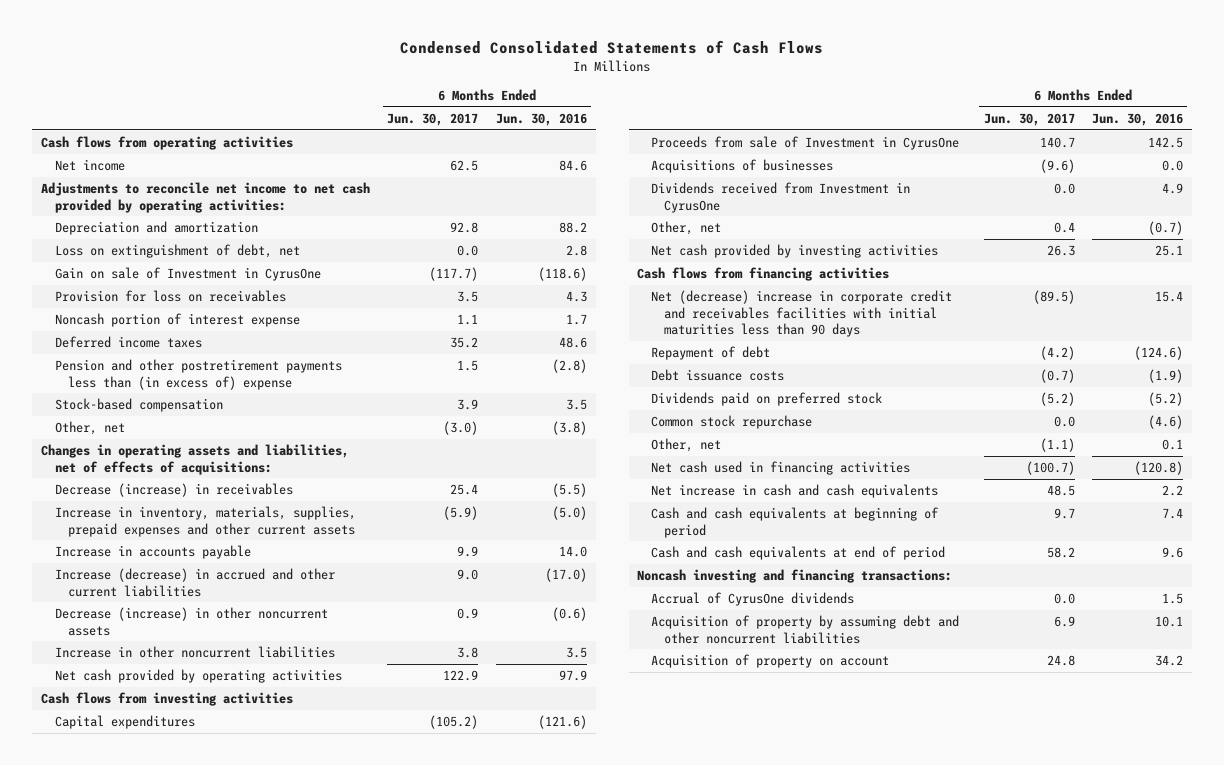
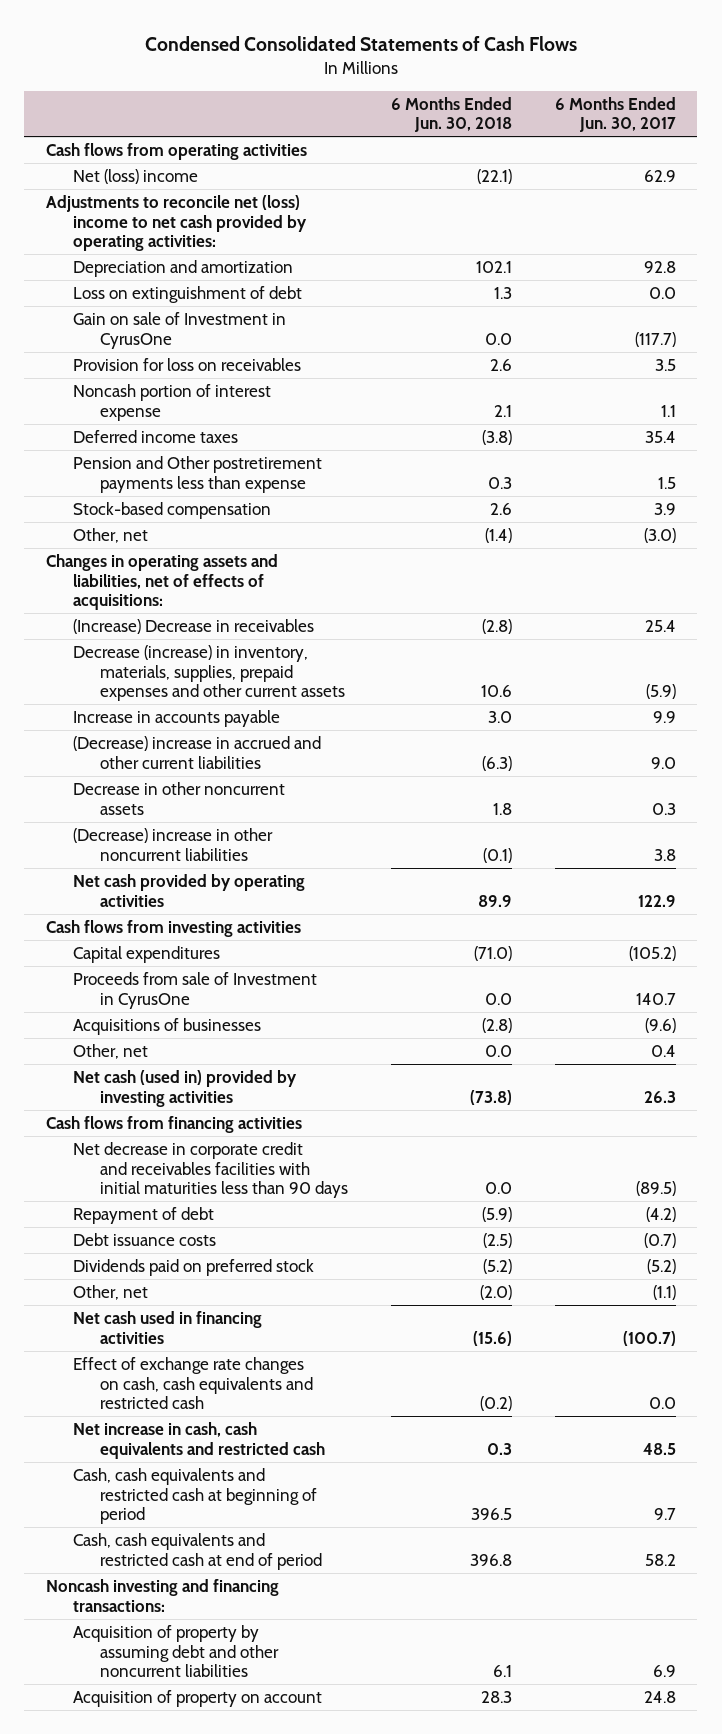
[495,112,587,126] Jun. 30, 2016 -> none
none -> [390,96,512,133] 6 Months Ended Jun. 30, 2018
[54,159,125,172] Net income -> [72,168,198,184] Net (loss) income
[450,160,479,172] 62.5 -> [643,169,676,182] 62.9
[41,182,371,213] Adjustments to reconcile net income to net cash provided by operating activities: -> [46,194,307,252] Adjustments to reconcile net (loss) income to net cash provided by operating activities:
[54,244,300,259] Loss on extinguishment of debt, net -> [72,285,302,303] Loss on extinguishment of debt
[450,337,479,349] 35.2 -> [644,430,676,443] 35.4
[54,359,342,390] Pension and other postretirement payments less than (in excess of) expense -> [72,455,322,493] Pension and Other postretirement payments less than expense
[54,483,293,498] Decrease (increase) in receivables -> [72,618,314,634] (Increase) Decrease in receivables
[54,506,356,537] Increase in inventory, materials, supplies, prepaid expenses and other current assets -> [72,644,345,702] Decrease (increase) in inventory, materials, supplies, prepaid expenses and other current assets
[54,568,335,597] Increase (decrease) in accrued and other current liabilities -> [72,735,321,769] (Decrease) increase in accrued and other current liabilities
[54,607,328,636] Decrease (increase) in other noncurrent assets -> [72,781,285,815] Decrease in other noncurrent assets
[457,608,479,620] 0.9 -> [651,802,676,815] 0.3
[54,646,335,659] Increase in other noncurrent liabilities -> [72,827,273,861] (Decrease) increase in other noncurrent liabilities
[650,182,910,213] Dividends received from Investment in CyrusOne -> none
[650,244,938,259] Net cash provided by investing activities -> [72,1069,297,1107] Net cash (used in) provided by investing activities
[650,290,952,338] Net (decrease) increase in corporate credit and receivables facilities with initial maturities less than 90 days -> [72,1141,348,1199] Net decrease in corporate credit and receivables facilities with initial maturities less than 90 days
[650,415,812,430] Common stock repurchase -> none
none -> [72,1356,313,1410] Effect of exchange rate changes on cash, cash equivalents and restricted cash
[650,484,938,499] Net increase in cash and cash equivalents -> [72,1421,325,1459] Net increase in cash, cash equivalents and restricted cash
[650,507,939,538] Cash and cash equivalents at beginning of period -> [72,1467,317,1525] Cash, cash equivalents and restricted cash at beginning of period
[650,546,945,561] Cash and cash equivalents at end of period -> [72,1532,322,1570] Cash, cash equivalents and restricted cash at end of period
[650,592,854,607] Accrual of CyrusOne dividends -> none

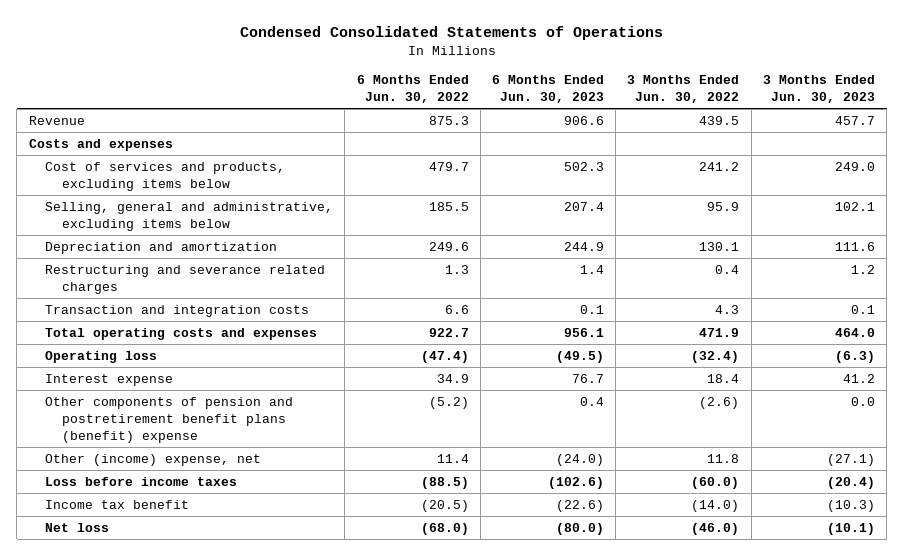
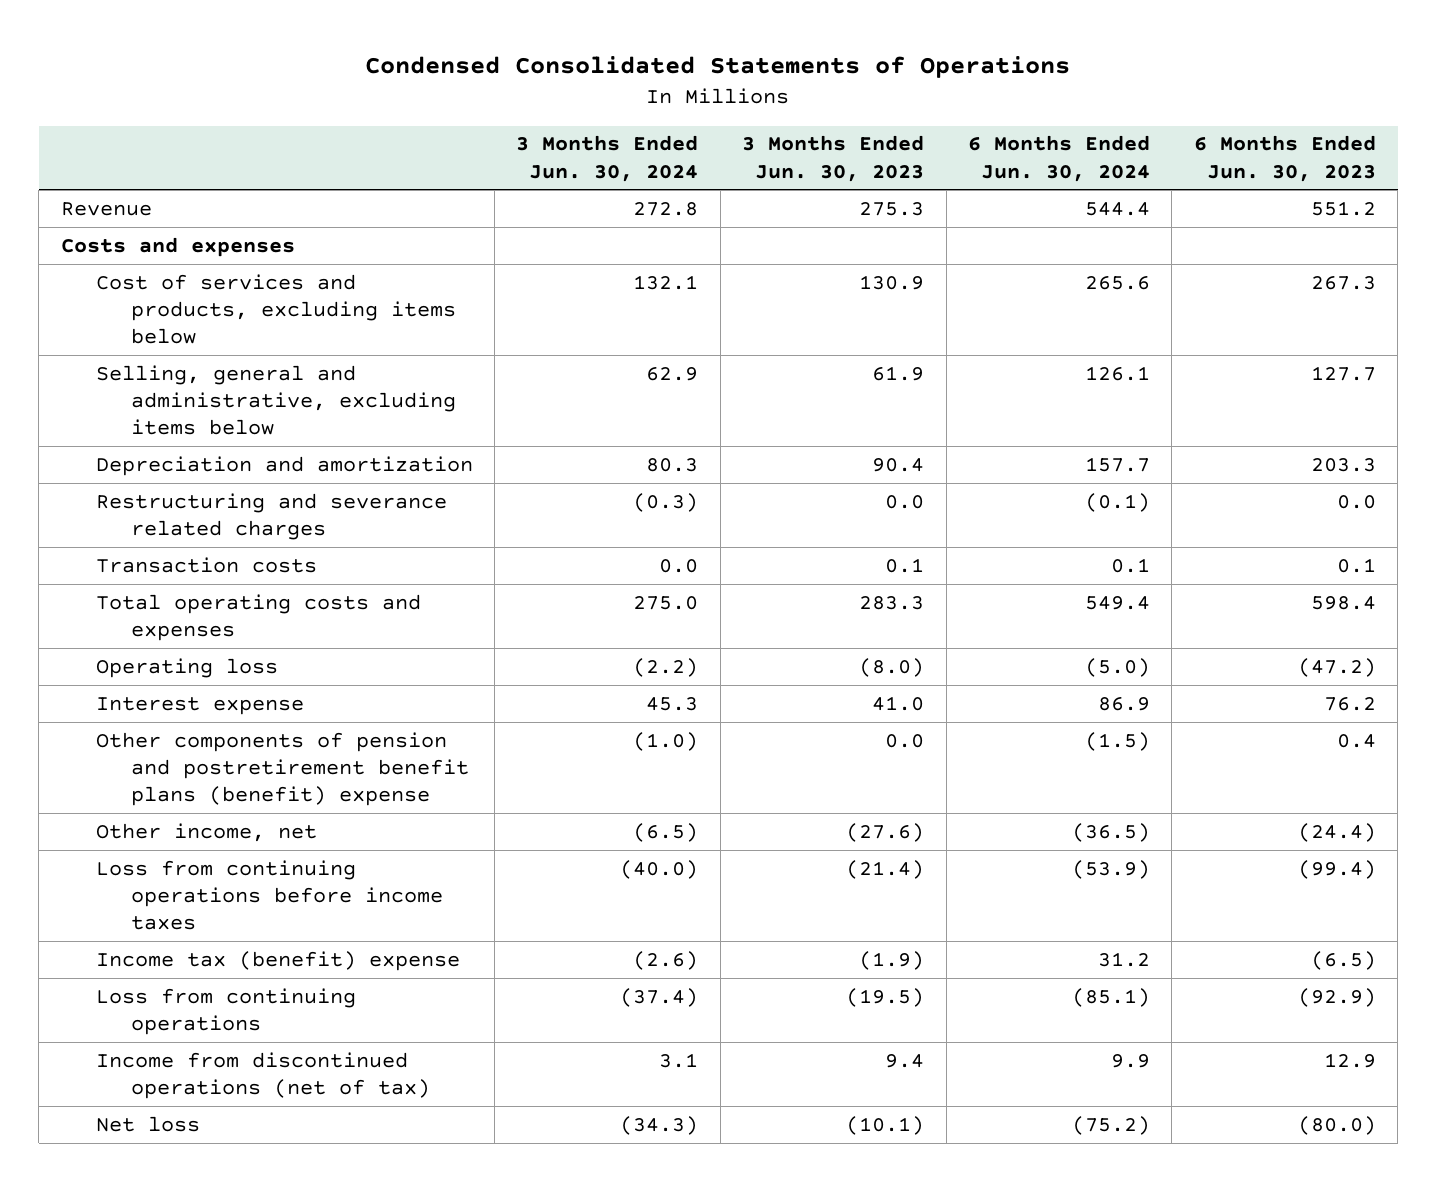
[356,75,469,104] 6 Months Ended Jun. 30, 2022 -> none
[627,75,740,104] 3 Months Ended Jun. 30, 2022 -> none
none -> [516,135,699,182] 3 Months Ended Jun. 30, 2024
none -> [967,135,1150,182] 6 Months Ended Jun. 30, 2024
[564,115,605,125] 906.6 -> [1310,200,1376,216] 551.2
[834,115,875,125] 457.7 -> [859,201,925,216] 275.3
[564,161,605,171] 502.3 -> [1310,275,1376,290] 267.3
[834,161,875,171] 249.0 -> [859,274,925,290] 130.9
[564,201,605,211] 207.4 -> [1310,365,1376,381] 127.7
[834,201,875,211] 102.1 -> [872,365,925,381] 61.9
[564,241,605,251] 244.9 -> [1310,457,1376,472] 203.3
[834,241,875,251] 111.6 -> [872,457,925,472] 90.4
[580,264,605,274] 1.4 -> [1336,494,1376,509] 0.0
[850,264,875,274] 1.2 -> [885,494,925,509] 0.0
[45,304,310,317] Transaction and integration costs -> [95,556,317,573] Transaction costs
[564,327,605,337] 956.1 -> [1310,595,1376,610] 598.4
[834,327,875,337] 464.0 -> [859,595,925,610] 283.3
[556,350,605,363] (49.5) -> [1297,657,1376,677] (47.2)
[834,350,875,363] (6.3) -> [859,657,925,677] (8.0)
[572,373,605,383] 76.7 -> [1323,696,1376,711] 76.2
[842,373,875,383] 41.2 -> [872,695,925,711] 41.0
[45,453,262,466] Other (income) expense, net -> [95,822,317,842] Other income, net
[556,453,605,466] (24.0) -> [1297,822,1376,842] (24.4)
[826,453,875,466] (27.1) -> [846,822,925,842] (27.6)
[45,476,238,486] Loss before income taxes -> [95,859,443,931] Loss from continuing operations before income taxes
[548,476,605,489] (102.6) -> [1297,859,1376,879] (99.4)
[826,476,875,489] (20.4) -> [846,859,925,879] (21.4)
[45,499,190,509] Income tax benefit -> [95,950,460,971] Income tax (benefit) expense
[556,499,605,512] (22.6) -> [1310,950,1376,970] (6.5)
[826,499,875,512] (10.3) -> [859,950,925,970] (1.9)
none -> [95,987,356,1035] Loss from continuing operations
none -> [95,1051,430,1099] Income from discontinued operations (net of tax)

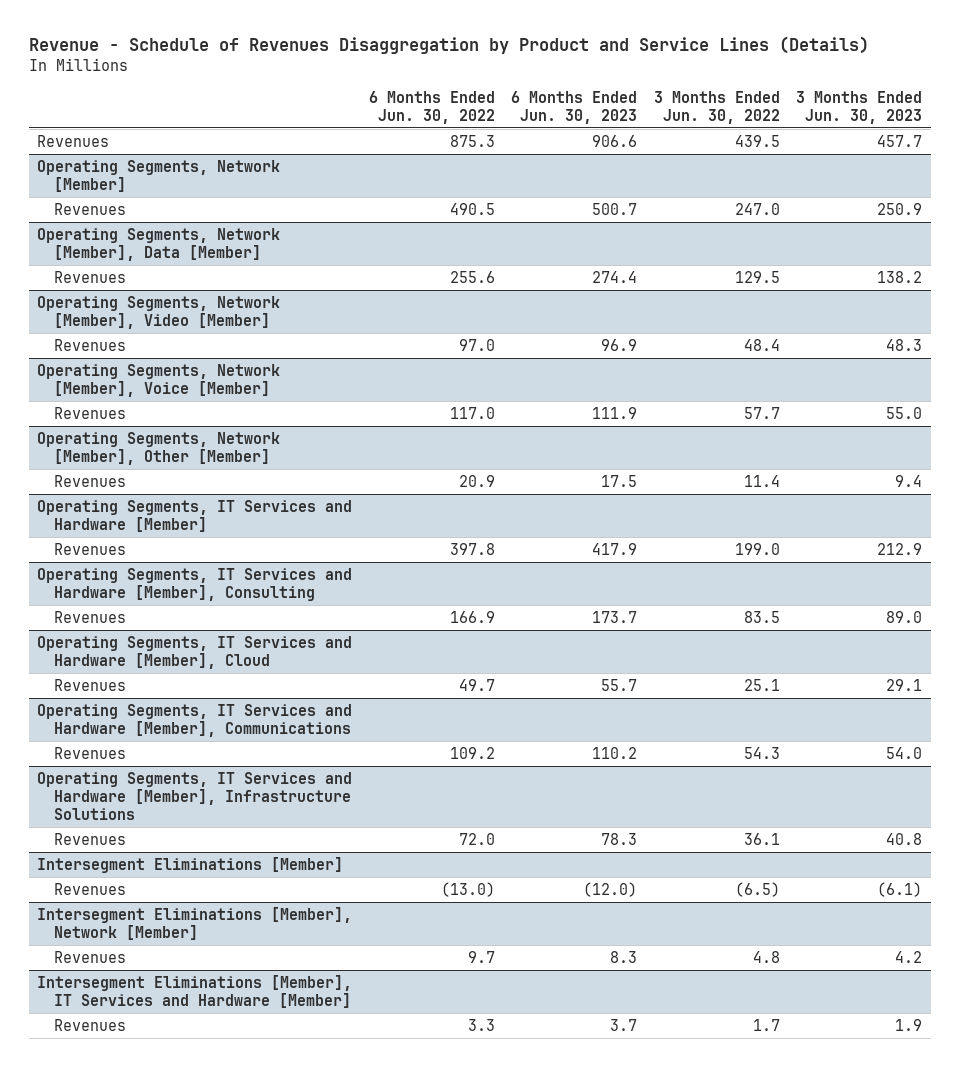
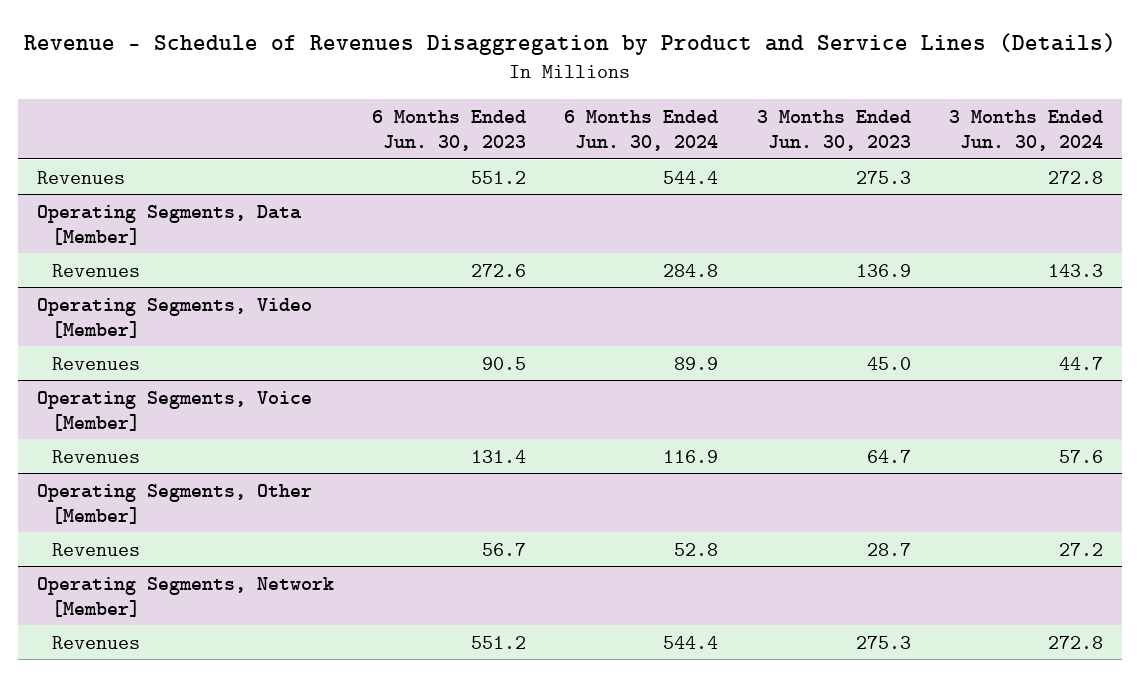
[368,90,495,124] 6 Months Ended Jun. 30, 2022 -> none
[653,90,780,124] 3 Months Ended Jun. 30, 2022 -> none
none -> [564,109,719,151] 6 Months Ended Jun. 30, 2024
none -> [949,109,1104,151] 3 Months Ended Jun. 30, 2024
[592,134,638,147] 906.6 -> [471,170,527,184] 551.2
[877,134,923,147] 457.7 -> [855,170,911,184] 275.3
none -> [36,204,301,245] Operating Segments, Data [Member]
none -> [51,263,140,277] Revenues
none -> [36,297,312,338] Operating Segments, Video [Member]
none -> [51,356,140,370] Revenues
none -> [36,390,312,431] Operating Segments, Voice [Member]
none -> [51,449,140,463] Revenues
none -> [36,483,312,524] Operating Segments, Other [Member]
none -> [51,542,140,556] Revenues
[36,227,280,261] Operating Segments, Network [Member], Data [Member] -> none
[54,270,127,283] Revenues -> none
[36,295,280,329] Operating Segments, Network [Member], Video [Member] -> none
[54,338,127,351] Revenues -> none
[36,363,280,397] Operating Segments, Network [Member], Voice [Member] -> none
[54,406,127,419] Revenues -> none
[36,431,280,465] Operating Segments, Network [Member], Other [Member] -> none
[54,474,127,487] Revenues -> none
[36,499,352,532] Operating Segments, IT Services and Hardware [Member] -> none
[54,542,127,555] Revenues -> none
[36,567,352,601] Operating Segments, IT Services and Hardware [Member], Consulting -> none
[54,610,127,623] Revenues -> none
[36,635,352,669] Operating Segments, IT Services and Hardware [Member], Cloud -> none
[54,678,127,691] Revenues -> none
[36,703,352,737] Operating Segments, IT Services and Hardware [Member], Communications -> none
[54,746,127,759] Revenues -> none
[36,771,352,821] Operating Segments, IT Services and Hardware [Member], Infrastructure Solutions -> none
[54,832,127,845] Revenues -> none
[36,856,343,873] Intersegment Eliminations [Member] -> none
[54,882,127,895] Revenues -> none
[36,906,352,940] Intersegment Eliminations [Member], Network [Member] -> none
[54,950,127,963] Revenues -> none
[36,974,352,1008] Intersegment Eliminations [Member], IT Services and Hardware [Member] -> none
[54,1018,127,1031] Revenues -> none
[592,202,638,215] 500.7 -> [471,635,527,649] 551.2
[877,202,923,215] 250.9 -> [855,635,911,649] 275.3

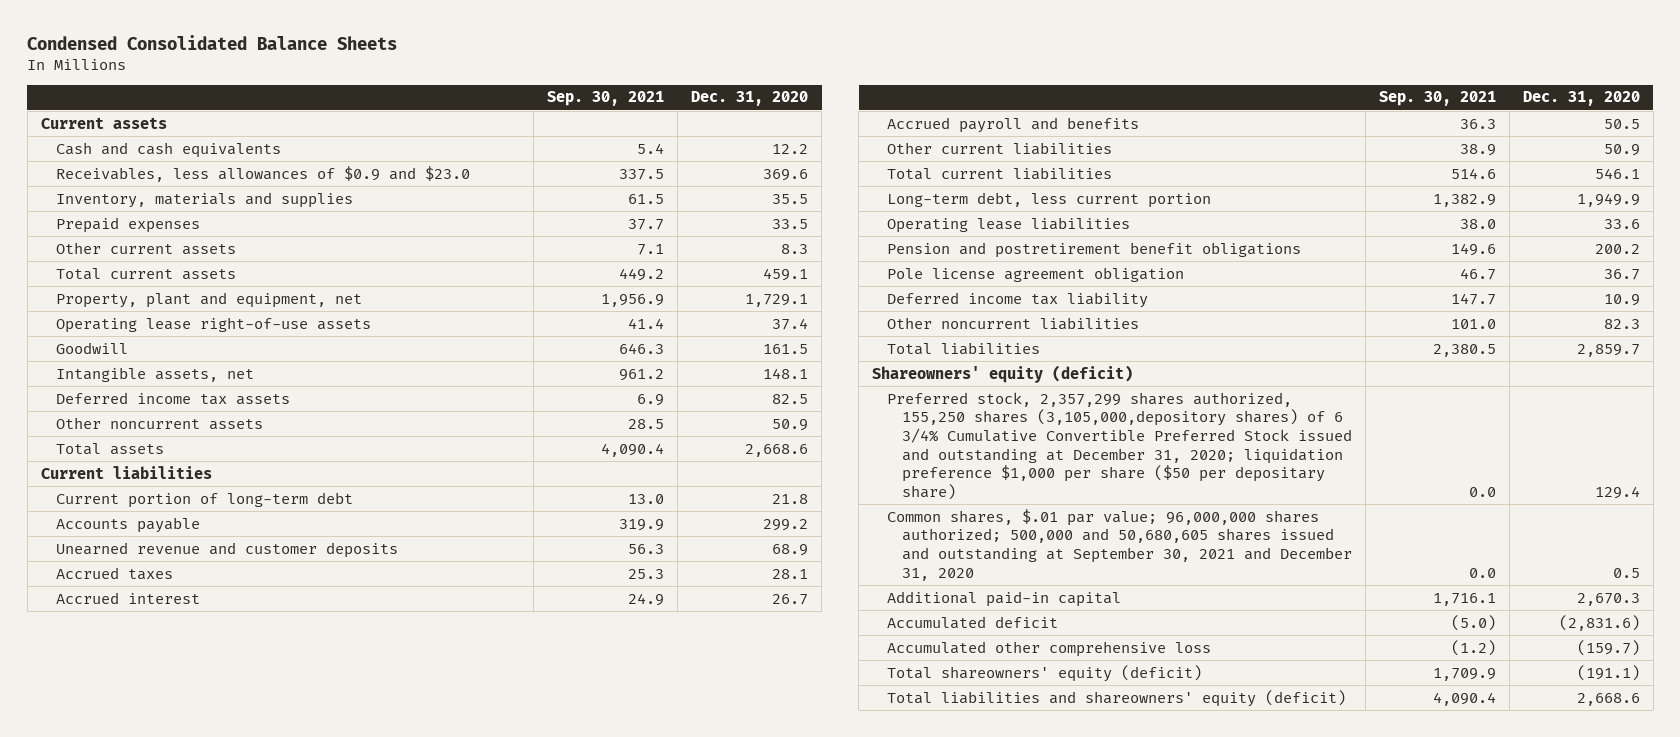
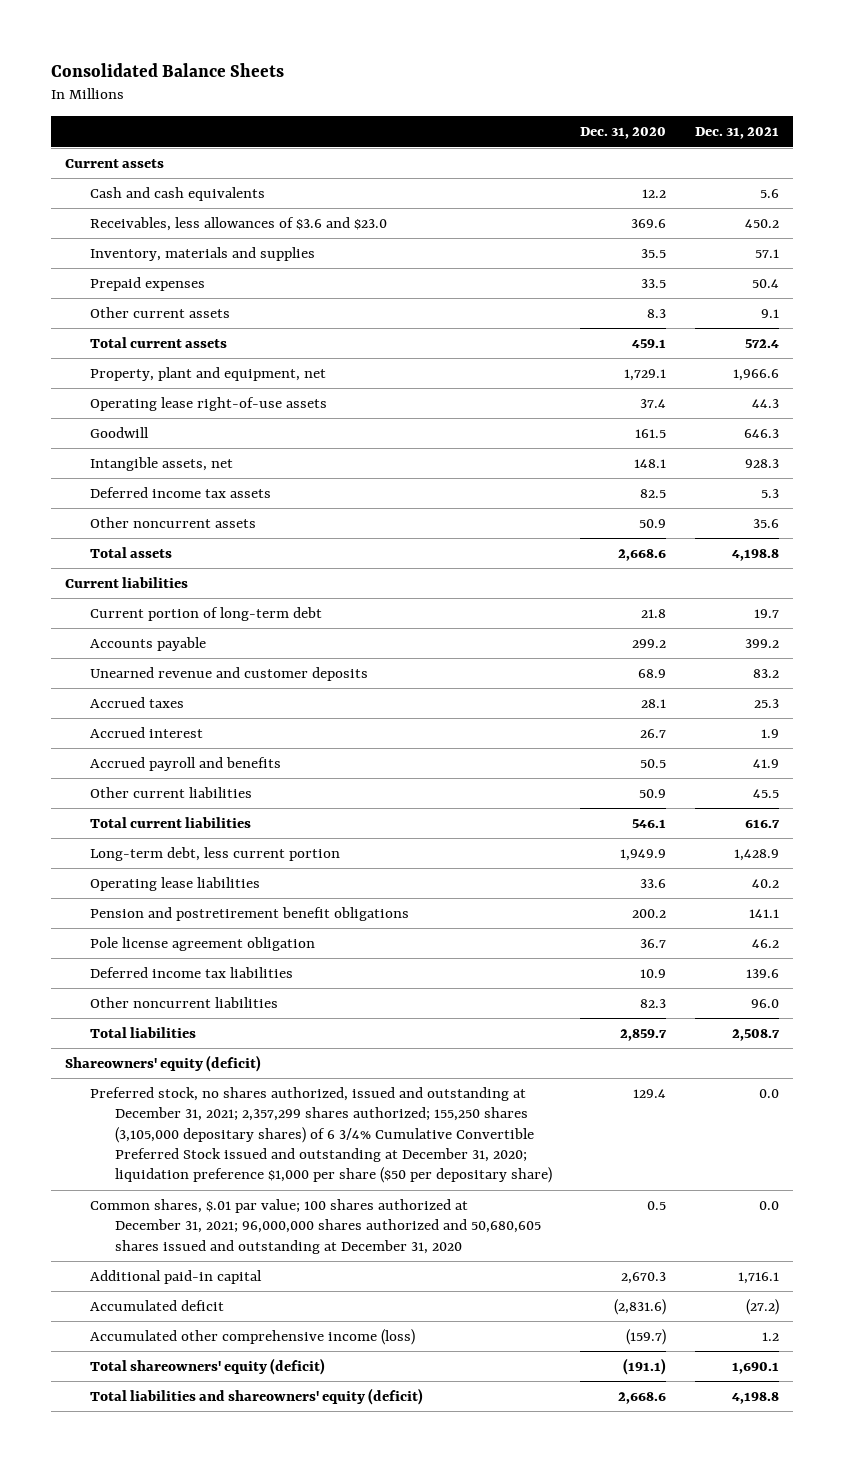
[27,35,398,51] Condensed Consolidated Balance Sheets -> [50,62,284,77] Consolidated Balance Sheets
[547,91,665,107] Sep. 30, 2021 -> none
none -> [694,127,779,140] Dec. 31, 2021
[55,165,470,182] Receivables, less allowances of $0.9 and $23.0 -> [89,217,387,232] Receivables, less allowances of $3.6 and $23.0
[886,291,1148,308] Deferred income tax liability -> [89,967,293,979] Deferred income tax liabilities
[886,391,1352,501] Preferred stock, 2,357,299 shares authorized, 155,250 shares (3,105,000,depository shares) of 6 3/4% Cumulative Convertible Preferred Stock issued and outstanding at December 31, 2020; liquidation preference $1,000 per share ($50 per depositary share) -> [89,1087,552,1184] Preferred stock, no shares authorized, issued and outstanding at December 31, 2021; 2,357,299 shares authorized; 155,250 shares (3,105,000 depositary shares) of 6 3/4% Cumulative Convertible Preferred Stock issued and outstanding at December 31, 2020; liquidation preference $1,000 per share ($50 per depositary share)
[886,508,1352,581] Common shares, $.01 par value; 96,000,000 shares authorized; 500,000 and 50,680,605 shares issued and outstanding at September 30, 2021 and December 31, 2020 -> [89,1199,541,1254] Common shares, $.01 par value; 100 shares authorized at December 31, 2021; 96,000,000 shares authorized and 50,680,605 shares issued and outstanding at December 31, 2020
[886,640,1211,657] Accumulated other comprehensive loss -> [89,1329,415,1346] Accumulated other comprehensive income (loss)

